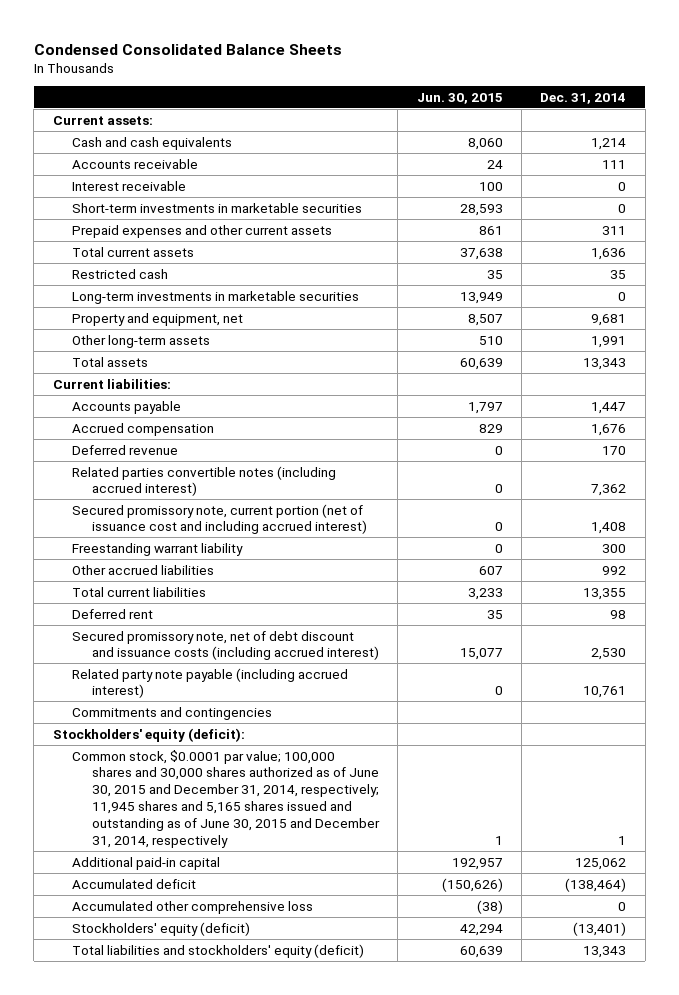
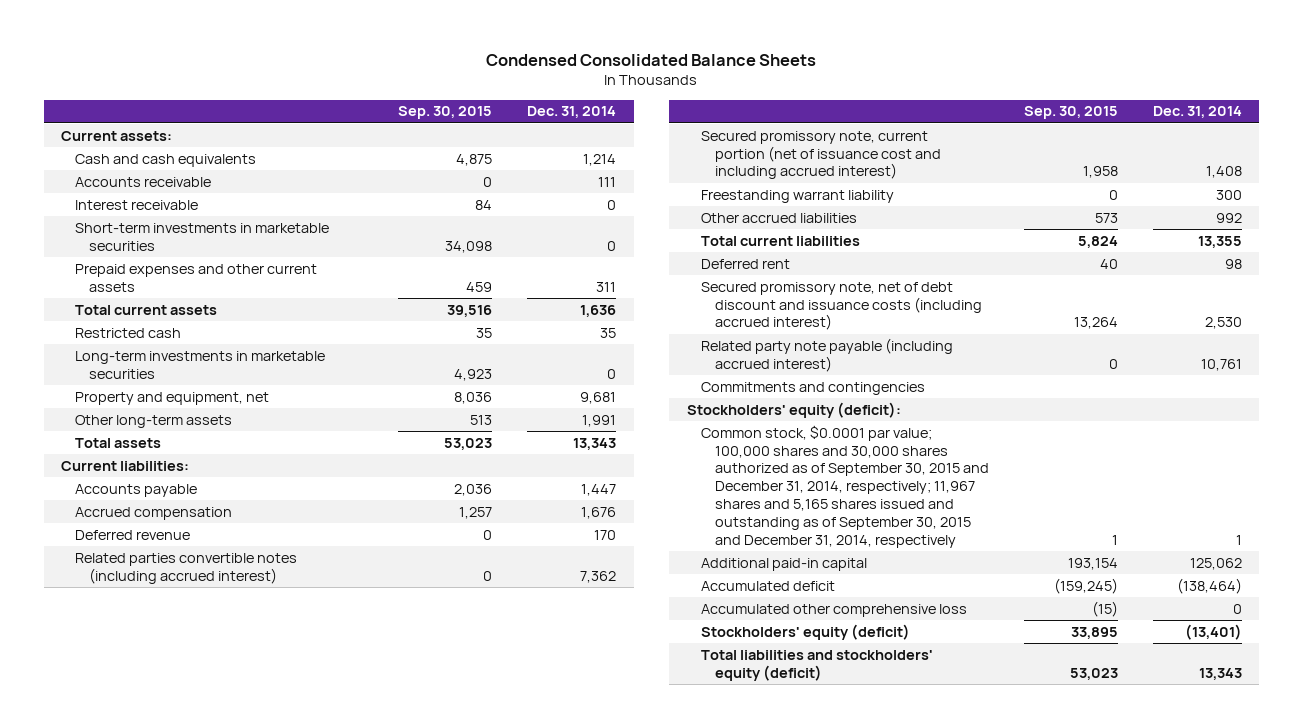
[416,92,503,104] Jun. 30, 2015 -> none
none -> [398,106,493,120] Sep. 30, 2015
[72,749,380,848] Common stock, $0.0001 par value; 100,000 shares and 30,000 shares authorized as of June 30, 2015 and December 31, 2014, respectively; 11,945 shares and 5,165 shares issued and outstanding as of June 30, 2015 and December 31, 2014, respectively -> [700,424,989,549] Common stock, $0.0001 par value; 100,000 shares and 30,000 shares authorized as of September 30, 2015 and December 31, 2014, respectively; 11,967 shares and 5,165 shares issued and outstanding as of September 30, 2015 and December 31, 2014, respectively

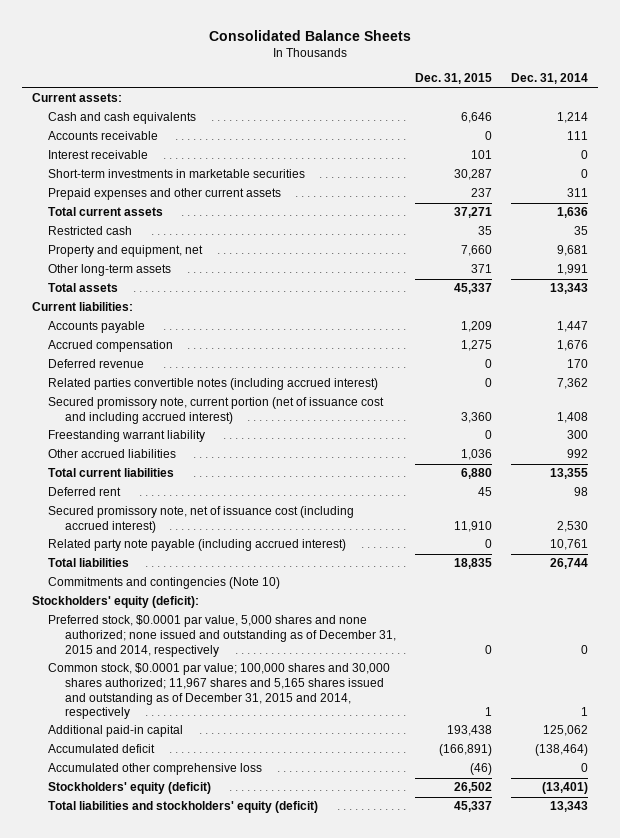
[486,54,817,67] Condensed Consolidated Balance Sheets -> [208,29,411,41] Consolidated Balance Sheets
[398,106,493,120] Sep. 30, 2015 -> none
none -> [415,73,493,85] Dec. 31, 2015
[75,350,326,379] Long-term investments in marketable securities -> none
[700,281,982,331] Secured promissory note, net of debt discount and issuance costs (including accrued interest) -> [48,506,355,534] Secured promissory note, net of issuance cost (including accrued interest)
none -> [48,558,130,568] Total liabilities
[700,381,925,395] Commitments and contingencies -> [48,577,281,590] Commitments and contingencies (Note 10)
none -> [48,615,397,657] Preferred stock, $0.0001 par value, 5,000 shares and none authorized; none issued and outstanding as of December 31, 2015 and 2014, respectively
[700,424,989,549] Common stock, $0.0001 par value; 100,000 shares and 30,000 shares authorized as of September 30, 2015 and December 31, 2014, respectively; 11,967 shares and 5,165 shares issued and outstanding as of September 30, 2015 and December 31, 2014, respectively -> [48,663,391,720] Common stock, $0.0001 par value; 100,000 shares and 30,000 shares authorized; 11,967 shares and 5,165 shares issued and outstanding as of December 31, 2015 and 2014, respectively

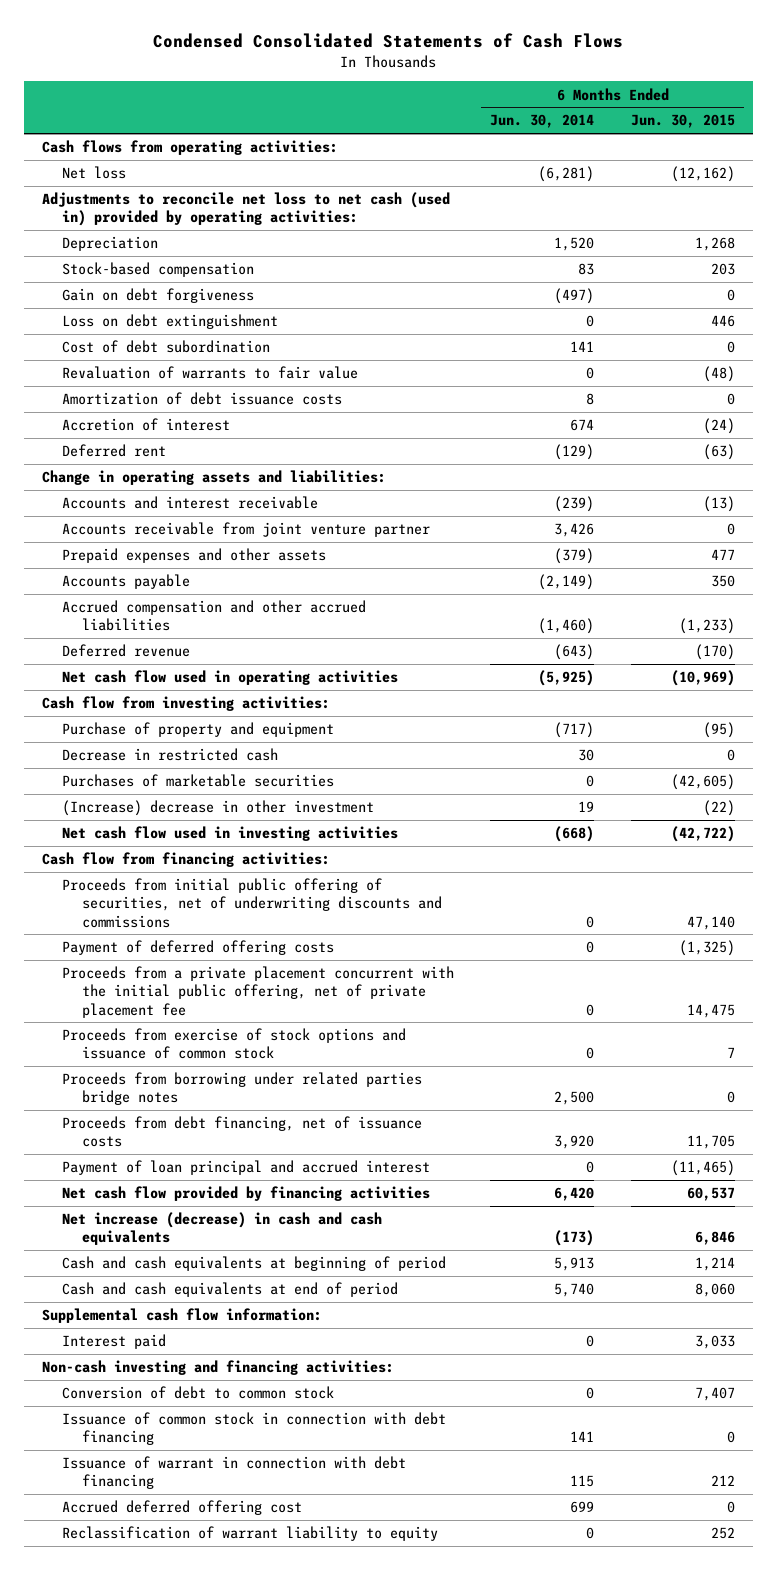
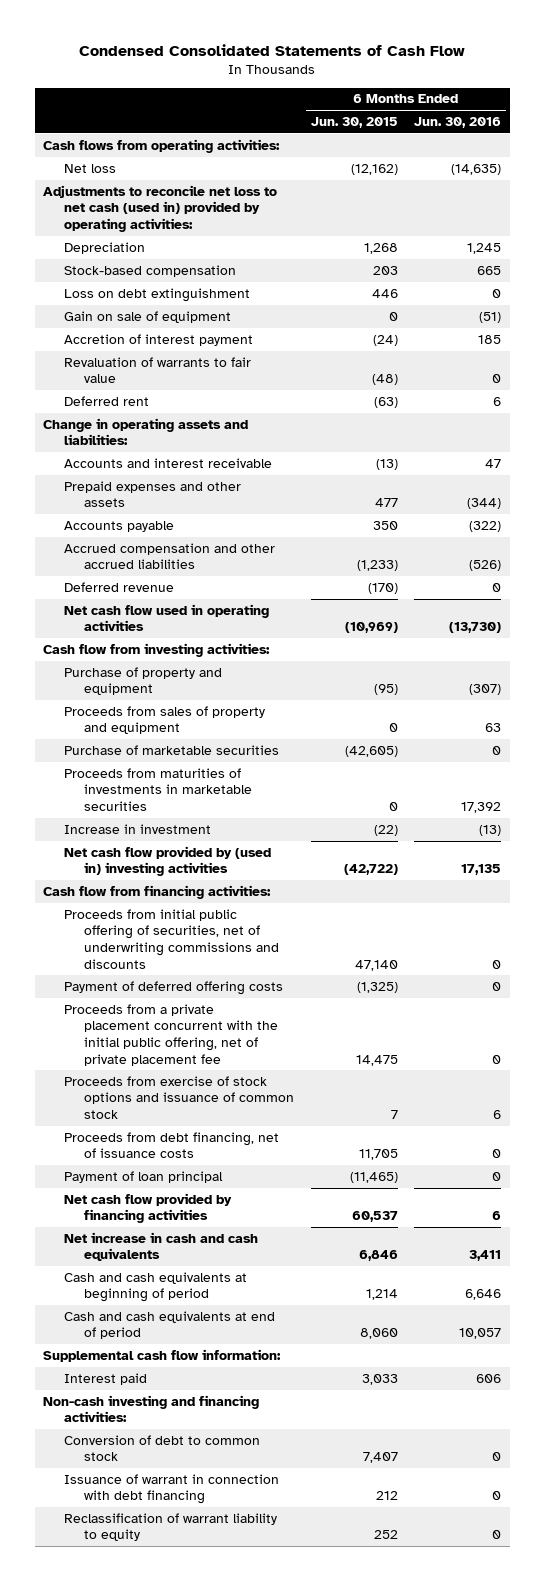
[153,32,624,48] Condensed Consolidated Statements of Cash Flows -> [79,43,466,56] Condensed Consolidated Statements of Cash Flow
[490,114,595,129] Jun. 30, 2014 -> none
none -> [414,116,502,128] Jun. 30, 2016
[62,288,255,304] Gain on debt forgiveness -> none
[62,340,271,354] Cost of debt subordination -> none
none -> [63,310,231,323] Gain on sale of equipment
none -> [63,333,253,346] Accretion of interest payment
[62,392,343,406] Amortization of debt issuance costs -> none
[62,418,231,432] Accretion of interest -> none
[62,522,431,538] Accounts receivable from joint venture partner -> none
[62,748,279,762] Decrease in restricted cash -> none
none -> [63,705,265,735] Proceeds from sales of property and equipment
[62,774,335,788] Purchases of marketable securities -> [63,744,279,755] Purchase of marketable securities
none -> [63,767,252,812] Proceeds from maturities of investments in marketable securities
[62,800,375,817] (Increase) decrease in other investment -> [63,823,211,834] Increase in investment
[62,826,399,842] Net cash flow used in investing activities -> [63,845,271,877] Net cash flow provided by (used in) investing activities
[62,878,443,928] Proceeds from initial public offering of securities, net of underwriting discounts and commissions -> [63,908,279,969] Proceeds from initial public offering of securities, net of underwriting commissions and discounts
[62,1072,423,1106] Proceeds from borrowing under related parties bridge notes -> none
[62,1160,431,1176] Payment of loan principal and accrued interest -> [63,1170,223,1183] Payment of loan principal
[62,1212,383,1246] Net increase (decrease) in cash and cash equivalents -> [63,1231,258,1262] Net increase in cash and cash equivalents
[62,1412,447,1446] Issuance of common stock in connection with debt financing -> none
[62,1500,303,1516] Accrued deferred offering cost -> none

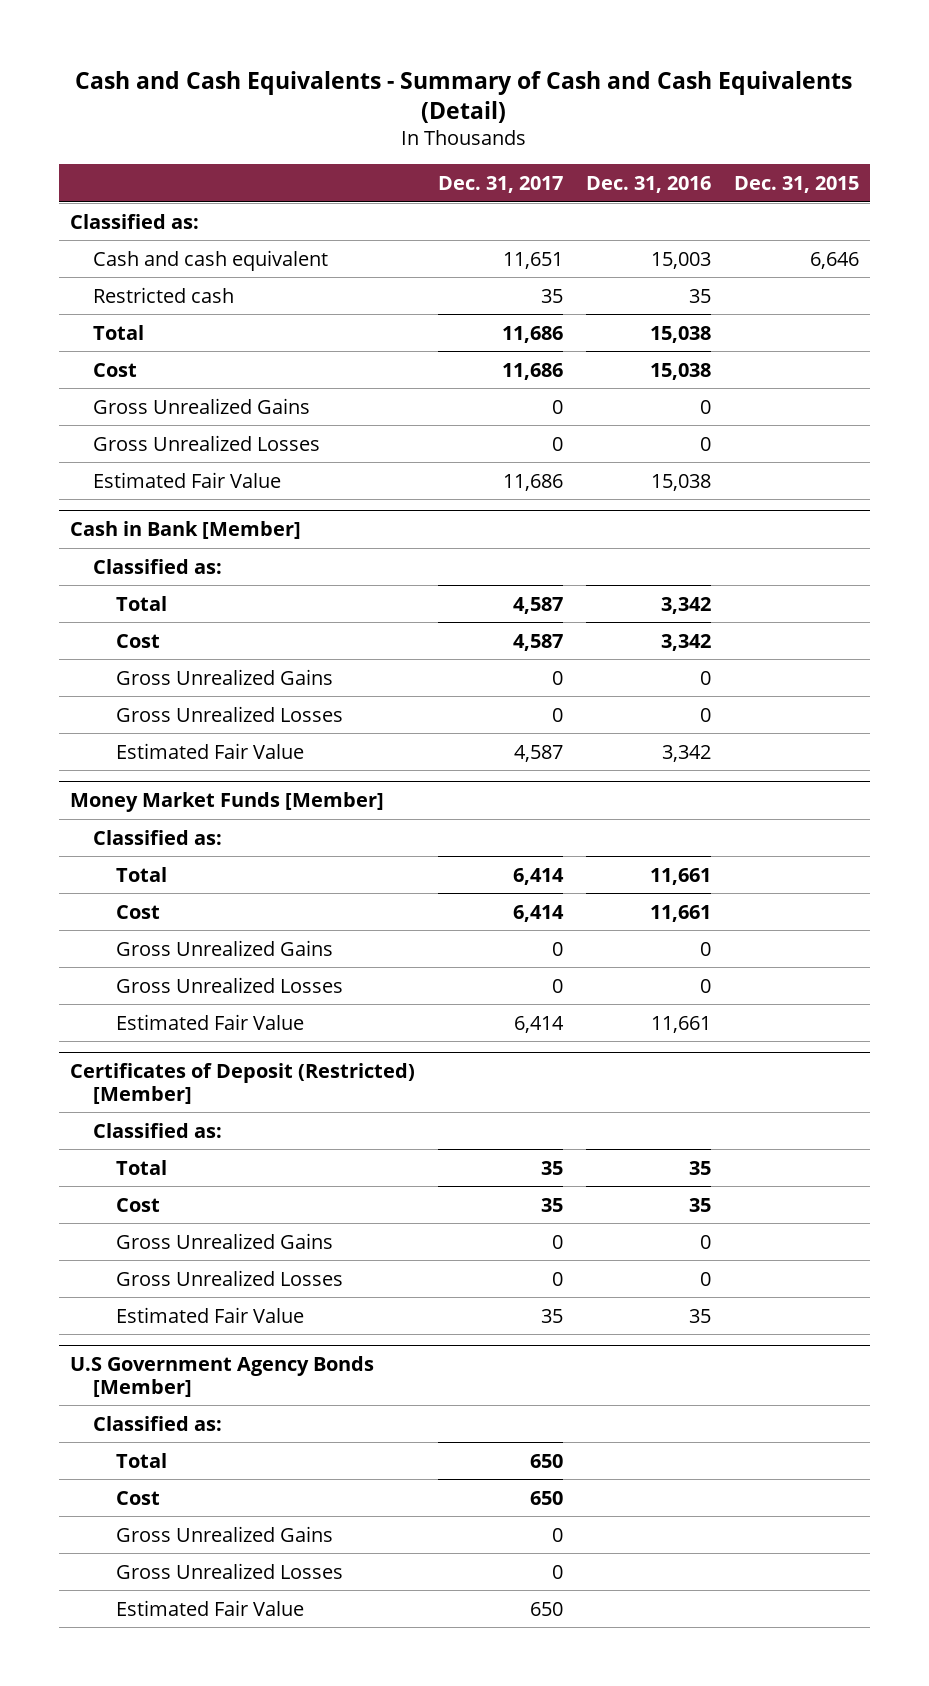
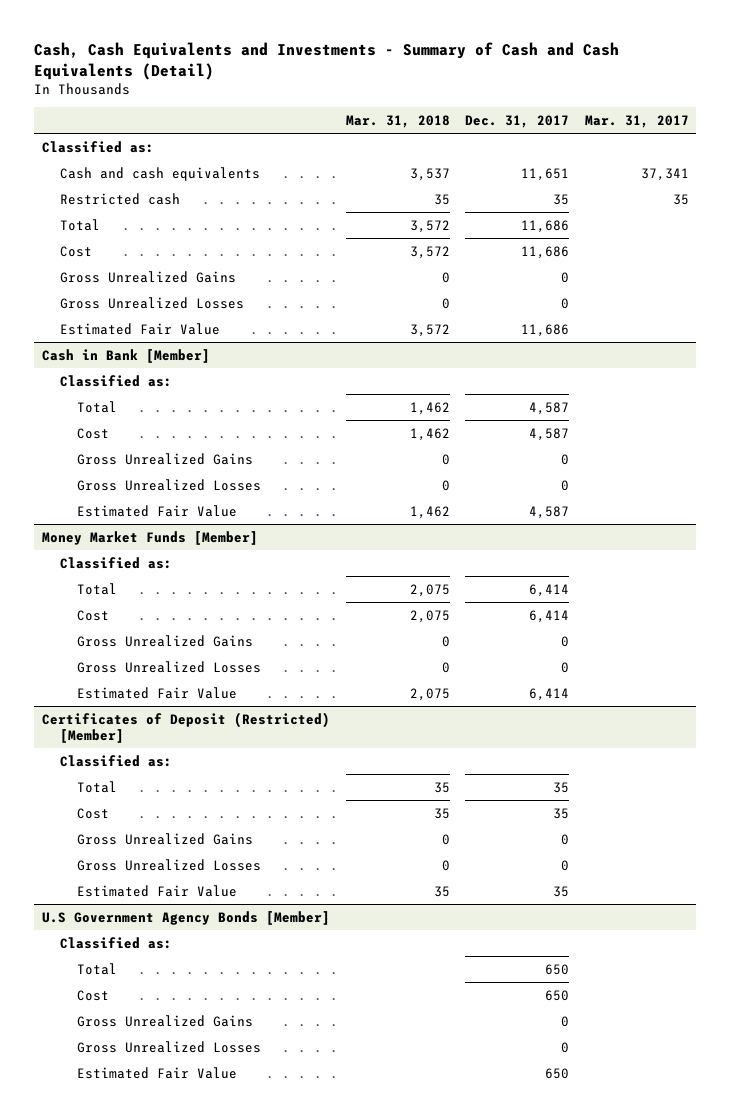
[75,70,853,123] Cash and Cash Equivalents - Summary of Cash and Cash Equivalents (Detail) -> [34,42,620,80] Cash, Cash Equivalents and Investments - Summary of Cash and Cash Equivalents (Detail)
[585,176,711,194] Dec. 31, 2016 -> none
[733,176,859,194] Dec. 31, 2015 -> none
none -> [345,114,450,128] Mar. 31, 2018
none -> [584,114,689,128] Mar. 31, 2017
[92,249,328,271] Cash and cash equivalent -> [59,166,260,181] Cash and cash equivalents

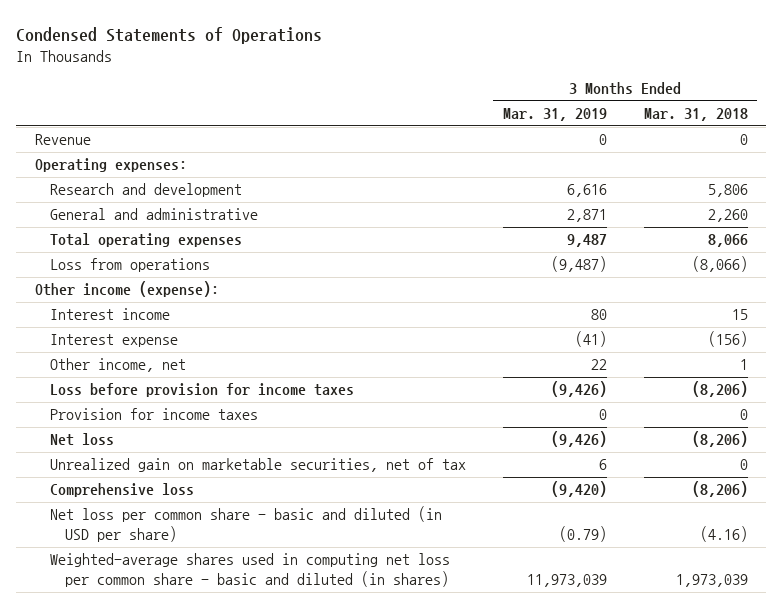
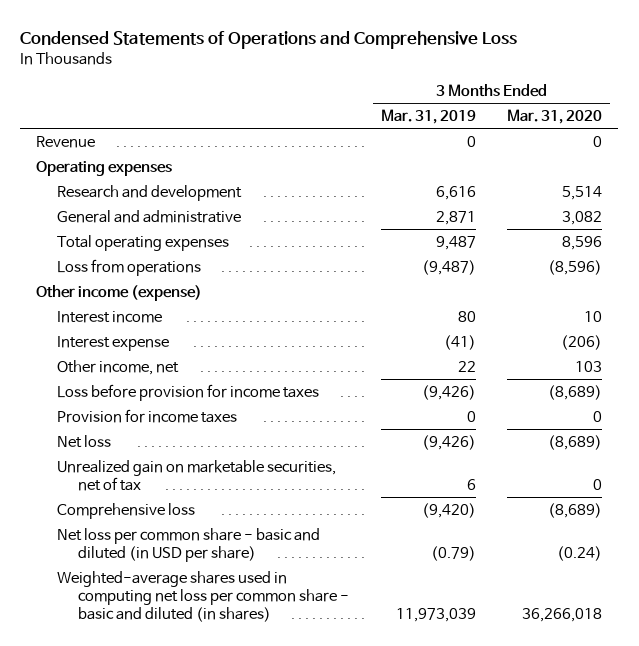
[15,26,322,44] Condensed Statements of Operations -> [20,30,518,49] Condensed Statements of Operations and Comprehensive Loss
[643,108,748,122] Mar. 31, 2018 -> none
none -> [507,109,603,125] Mar. 31, 2020
[34,158,187,173] Operating expenses: -> [36,160,173,176] Operating expenses
[34,281,219,298] Other income (expense): -> [36,284,203,301] Other income (expense)

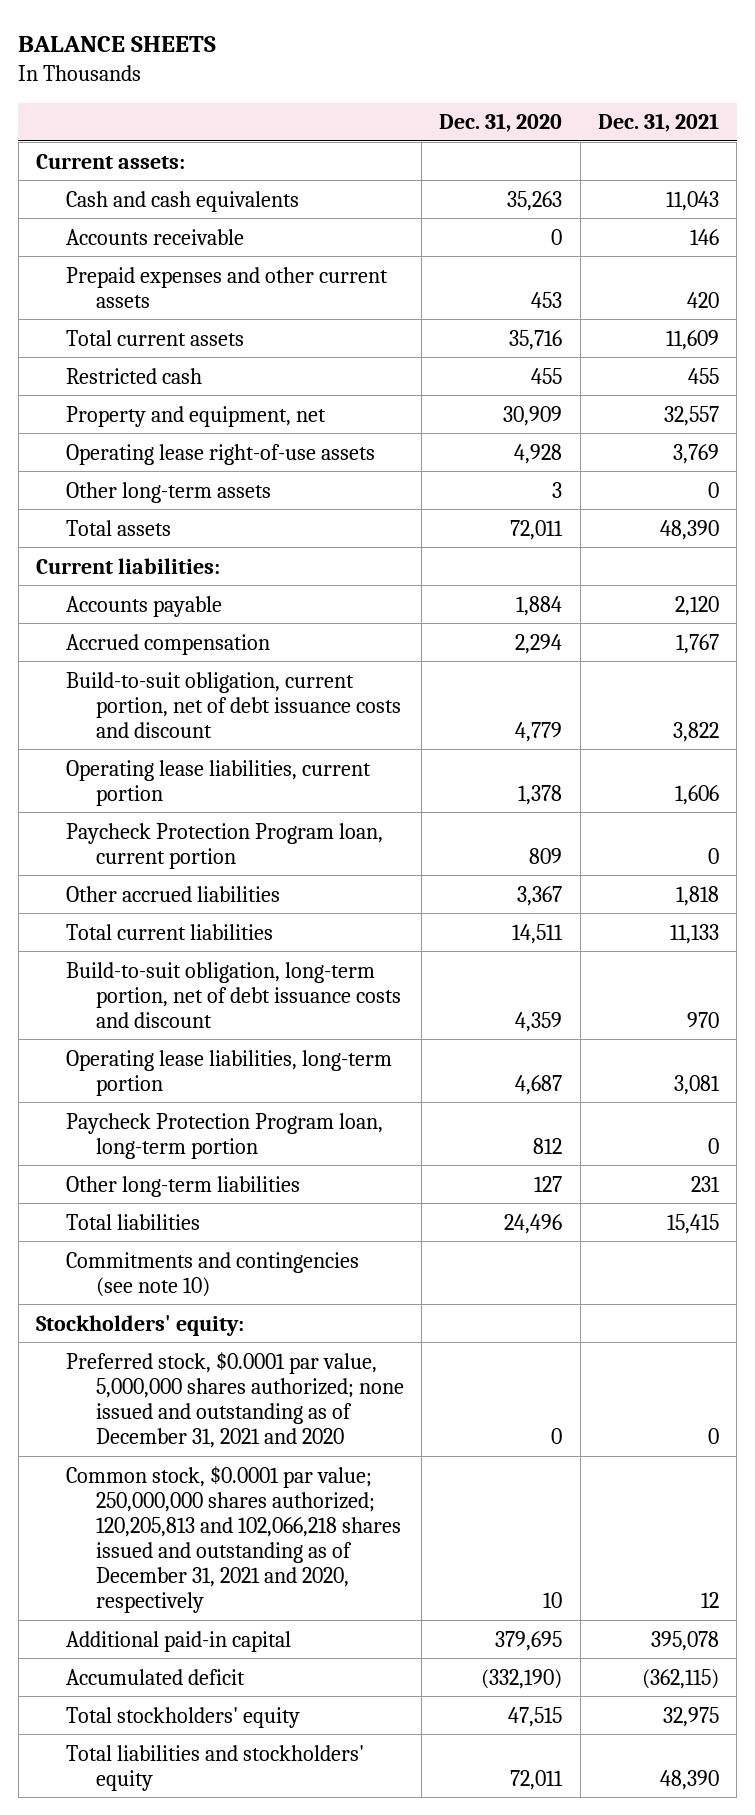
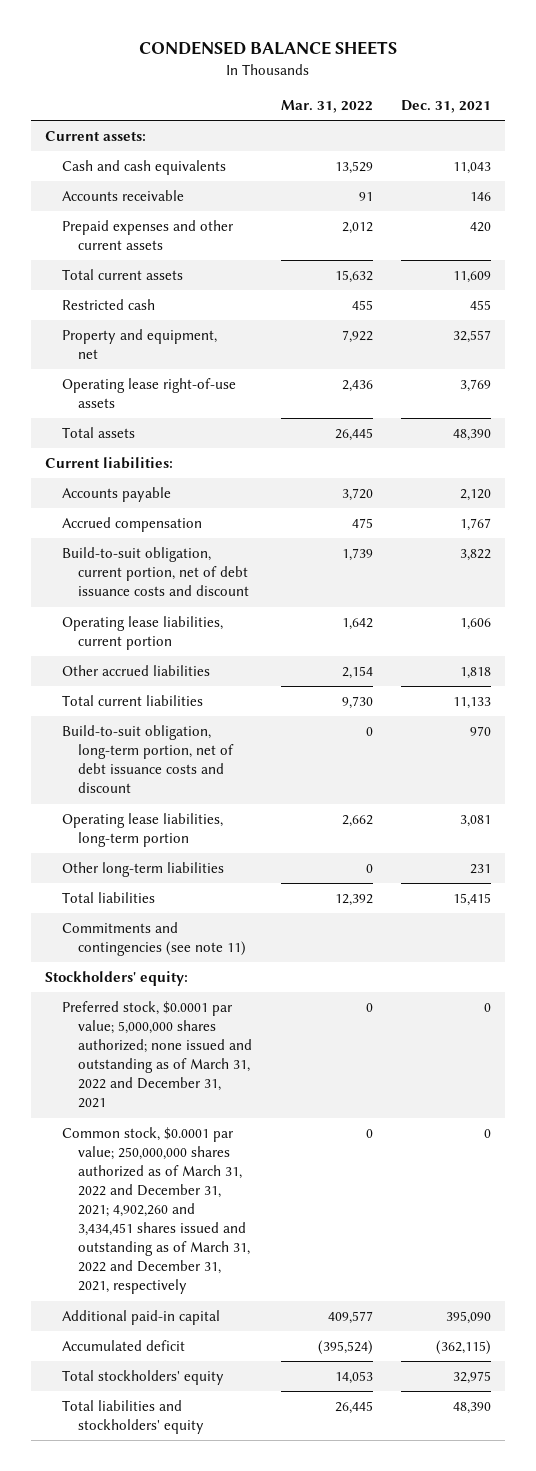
[18,35,217,52] BALANCE SHEETS -> [139,41,398,56] CONDENSED BALANCE SHEETS
[439,113,563,133] Dec. 31, 2020 -> none
none -> [280,100,373,114] Mar. 31, 2022
[65,481,271,503] Other long-term assets -> none
[65,822,383,869] Paycheck Protection Program loan, current portion -> none
[65,1112,383,1159] Paycheck Protection Program loan, long-term portion -> none
[65,1251,359,1297] Commitments and contingencies (see note 10) -> [61,922,247,957] Commitments and contingencies (see note 11)
[65,1351,405,1448] Preferred stock, $0.0001 par value, 5,000,000 shares authorized; none issued and outstanding as of December 31, 2021 and 2020 -> [61,1001,253,1109] Preferred stock, $0.0001 par value; 5,000,000 shares authorized; none issued and outstanding as of March 31, 2022 and December 31, 2021
[65,1465,402,1613] Common stock, $0.0001 par value; 250,000,000 shares authorized; 120,205,813 and 102,066,218 shares issued and outstanding as of December 31, 2021 and 2020, respectively -> [61,1127,251,1295] Common stock, $0.0001 par value; 250,000,000 shares authorized as of March 31, 2022 and December 31, 2021; 4,902,260 and 3,434,451 shares issued and outstanding as of March 31, 2022 and December 31, 2021, respectively
[700,1591,719,1608] 12 -> [484,1129,492,1139] 0
[650,1630,719,1651] 395,078 -> [446,1311,492,1325] 395,090

